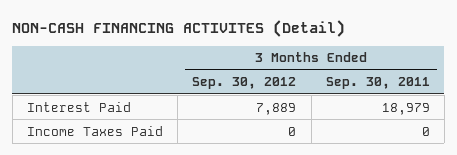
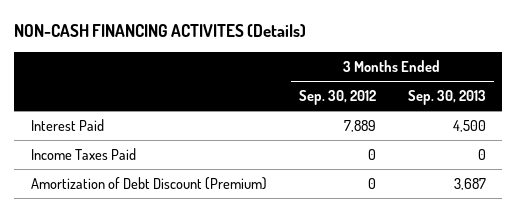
[12,19,346,37] NON-CASH FINANCING ACTIVITES (Detail) -> [14,24,307,38] NON-CASH FINANCING ACTIVITES (Details)
[325,77,430,90] Sep. 30, 2011 -> none
none -> [407,90,486,106] Sep. 30, 2013
none -> [30,176,267,190] Amortization of Debt Discount (Premium)

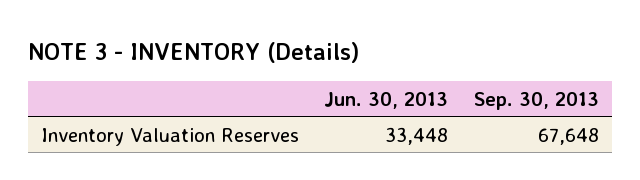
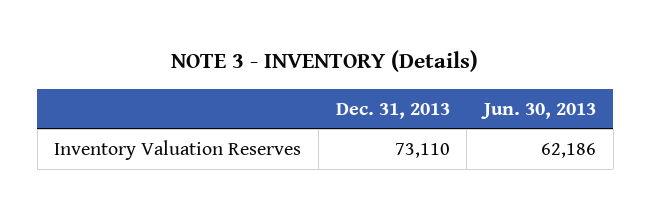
[473,91,599,110] Sep. 30, 2013 -> none
none -> [335,102,450,119] Dec. 31, 2013
[385,126,449,145] 33,448 -> [540,143,596,159] 62,186

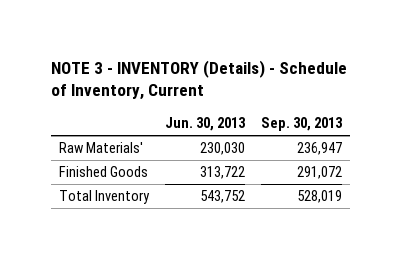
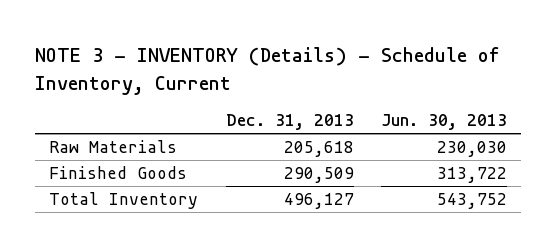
[260,117,343,132] Sep. 30, 2013 -> none
none -> [225,114,354,131] Dec. 31, 2013
[58,142,143,154] Raw Materials' -> [48,140,177,154] Raw Materials

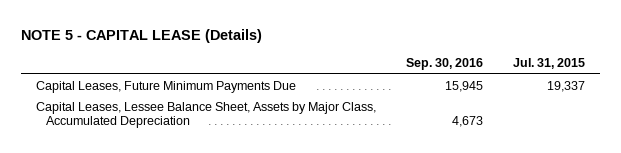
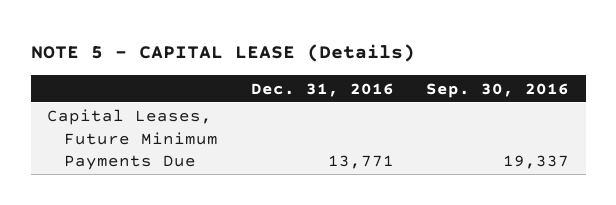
[513,58,586,70] Jul. 31, 2015 -> none
none -> [250,82,394,97] Dec. 31, 2016
[35,101,376,129] Capital Leases, Lessee Balance Sheet, Assets by Major Class, Accumulated Depreciation -> none
[444,80,483,92] 15,945 -> [503,154,570,169] 19,337

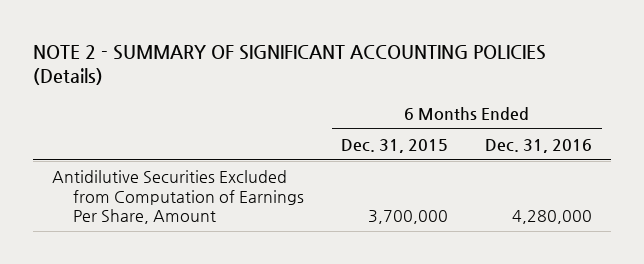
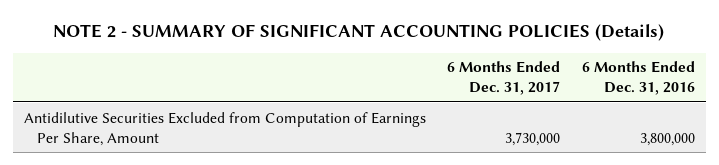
[341,138,449,153] Dec. 31, 2015 -> none
none -> [447,61,561,96] 6 Months Ended Dec. 31, 2017
[512,210,593,225] 4,280,000 -> [640,132,696,146] 3,800,000

